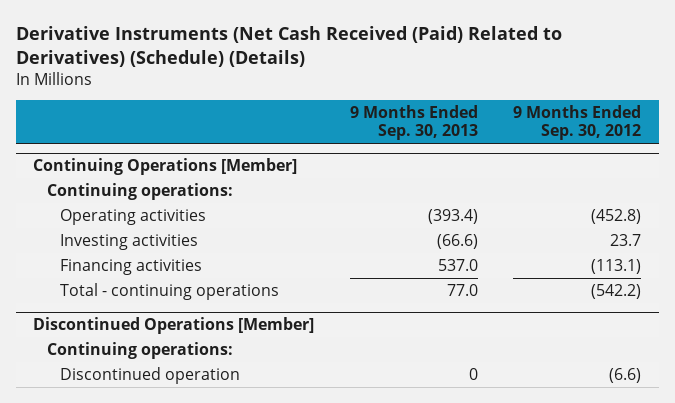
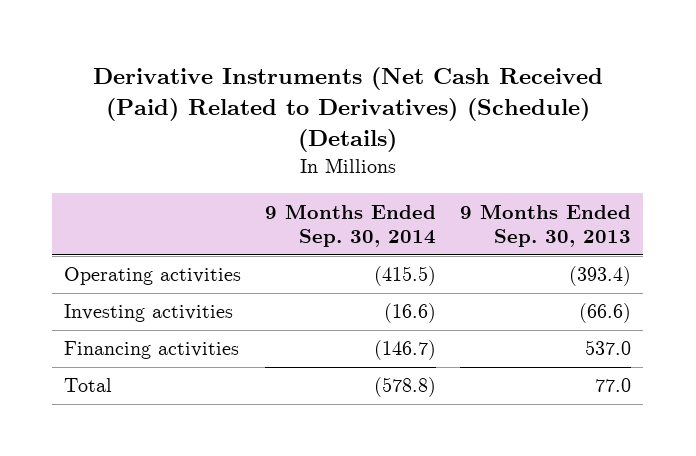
[513,104,642,141] 9 Months Ended Sep. 30, 2012 -> none
none -> [265,203,437,247] 9 Months Ended Sep. 30, 2014
[33,158,298,176] Continuing Operations [Member] -> none
[46,182,233,200] Continuing operations: -> none
[33,317,315,335] Discontinued Operations [Member] -> none
[46,341,233,359] Continuing operations: -> none
[59,366,240,384] Discontinued operation -> none
[59,282,279,300] Total - continuing operations -> [64,378,113,393] Total

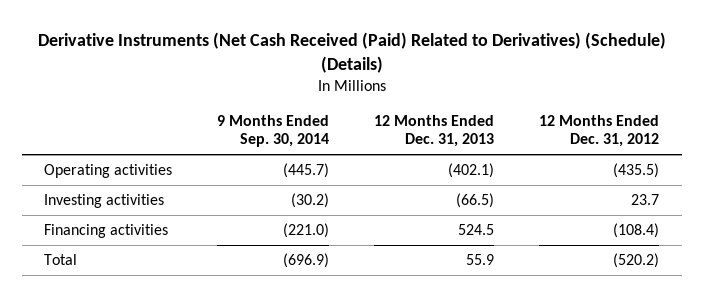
[460,203,632,247] 9 Months Ended Sep. 30, 2013 -> none
none -> [374,115,495,148] 12 Months Ended Dec. 31, 2013
none -> [539,115,660,148] 12 Months Ended Dec. 31, 2012
[374,266,437,287] (415.5) -> [283,162,330,178] (445.7)
[384,303,437,324] (16.6) -> [291,192,330,208] (30.2)
[374,340,437,361] (146.7) -> [283,222,330,238] (221.0)
[374,377,437,398] (578.8) -> [283,252,330,268] (696.9)

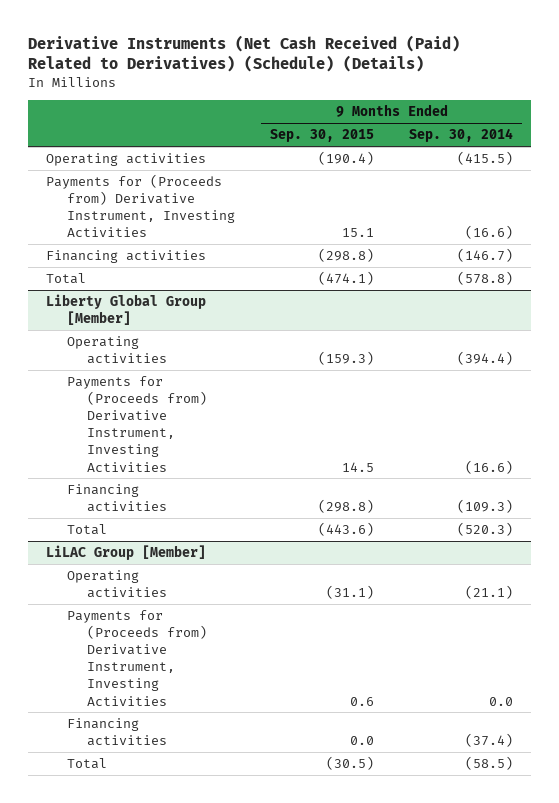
[374,115,495,148] 12 Months Ended Dec. 31, 2013 -> none
[539,115,660,148] 12 Months Ended Dec. 31, 2012 -> none
none -> [269,129,374,143] Sep. 30, 2015
[283,162,330,178] (445.7) -> [457,151,514,166] (415.5)
[44,193,165,208] Investing activities -> [45,174,235,238] Payments for (Proceeds from) Derivative Instrument, Investing Activities
[291,192,330,208] (30.2) -> [465,225,514,240] (16.6)
[283,222,330,238] (221.0) -> [457,248,514,263] (146.7)
[283,252,330,268] (696.9) -> [457,271,514,286] (578.8)
none -> [45,294,206,326] Liberty Global Group [Member]
none -> [66,336,168,365] Operating activities
none -> [66,376,208,472] Payments for (Proceeds from) Derivative Instrument, Investing Activities
none -> [66,484,168,513] Financing activities
none -> [66,524,107,536] Total
none -> [45,545,206,561] LiLAC Group [Member]
none -> [66,570,168,599] Operating activities
none -> [66,610,208,706] Payments for (Proceeds from) Derivative Instrument, Investing Activities
none -> [66,718,168,747] Financing activities
none -> [66,758,107,770] Total

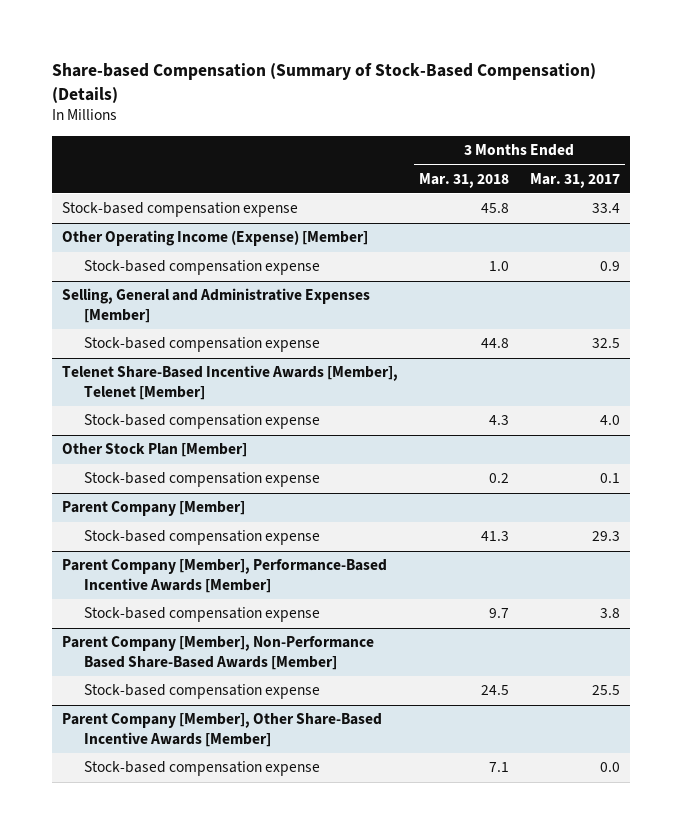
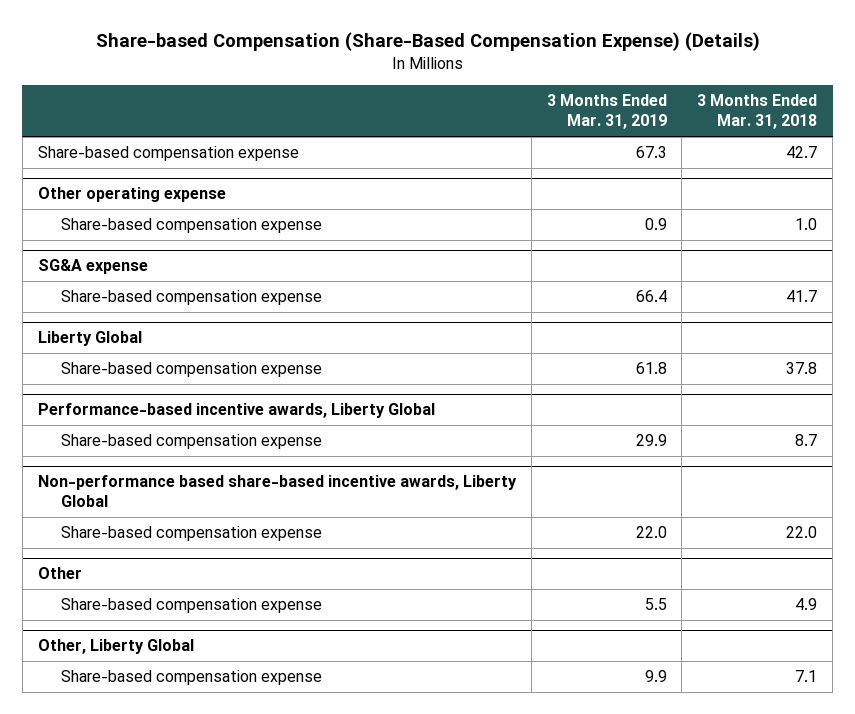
[51,62,596,103] Share-based Compensation (Summary of Stock-Based Compensation) (Details) -> [95,32,760,52] Share-based Compensation (Share-Based Compensation Expense) (Details)
[529,172,620,188] Mar. 31, 2017 -> none
none -> [546,94,667,130] 3 Months Ended Mar. 31, 2019
[62,365,399,400] Telenet Share-Based Incentive Awards [Member], Telenet [Member] -> none
[62,443,248,458] Other Stock Plan [Member] -> none
[62,501,246,517] Parent Company [Member] -> none
[62,559,388,593] Parent Company [Member], Performance-Based Incentive Awards [Member] -> none
[62,636,375,670] Parent Company [Member], Non-Performance Based Share-Based Awards [Member] -> none
[62,713,383,747] Parent Company [Member], Other Share-Based Incentive Awards [Member] -> none
[83,761,320,777] Stock-based compensation expense -> none
[62,202,299,218] Stock-based compensation expense -> [37,146,299,162] Share-based compensation expense
[480,203,509,214] 45.8 -> [786,146,818,159] 42.7
[62,230,369,247] Other Operating Income (Expense) [Member] -> [37,187,226,203] Other operating expense
[83,260,320,276] Stock-based compensation expense -> [61,218,323,234] Share-based compensation expense
[62,288,371,323] Selling, General and Administrative Expenses [Member] -> [37,259,148,275] SG&A expense
[83,337,320,353] Stock-based compensation expense -> [61,290,323,306] Share-based compensation expense
[480,338,509,349] 44.8 -> [786,290,818,303] 41.7
none -> [37,331,142,347] Liberty Global
[83,414,320,430] Stock-based compensation expense -> [61,362,323,378] Share-based compensation expense
[488,415,509,426] 4.3 -> [786,362,818,375] 37.8
none -> [37,403,435,419] Performance-based incentive awards, Liberty Global
[83,472,320,488] Stock-based compensation expense -> [61,434,323,450] Share-based compensation expense
[488,473,509,484] 0.2 -> [795,434,818,447] 8.7
none -> [37,475,517,508] Non-performance based share-based incentive awards, Liberty Global
[83,530,320,546] Stock-based compensation expense -> [61,526,323,542] Share-based compensation expense
[480,531,509,542] 41.3 -> [786,526,818,539] 22.0
none -> [37,567,82,580] Other
[83,607,320,623] Stock-based compensation expense -> [61,598,323,614] Share-based compensation expense
[488,608,509,619] 9.7 -> [795,598,818,611] 4.9
none -> [37,639,194,655] Other, Liberty Global
[83,684,320,700] Stock-based compensation expense -> [61,670,323,686] Share-based compensation expense
[480,685,509,696] 24.5 -> [795,670,818,683] 7.1

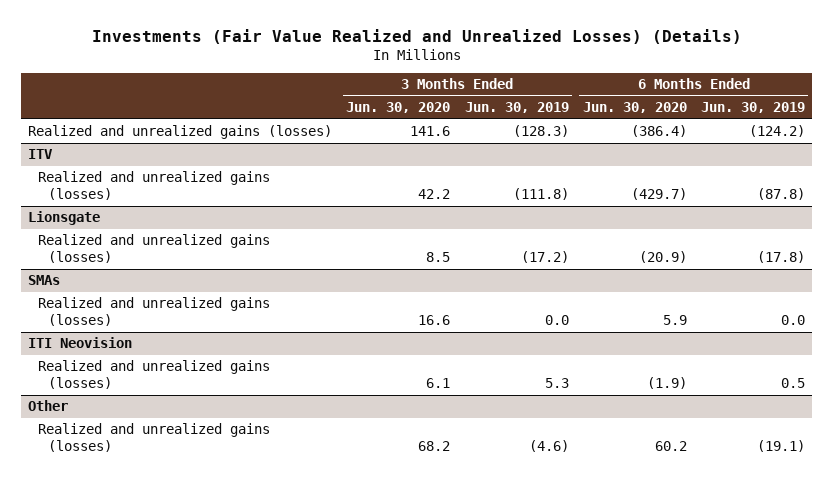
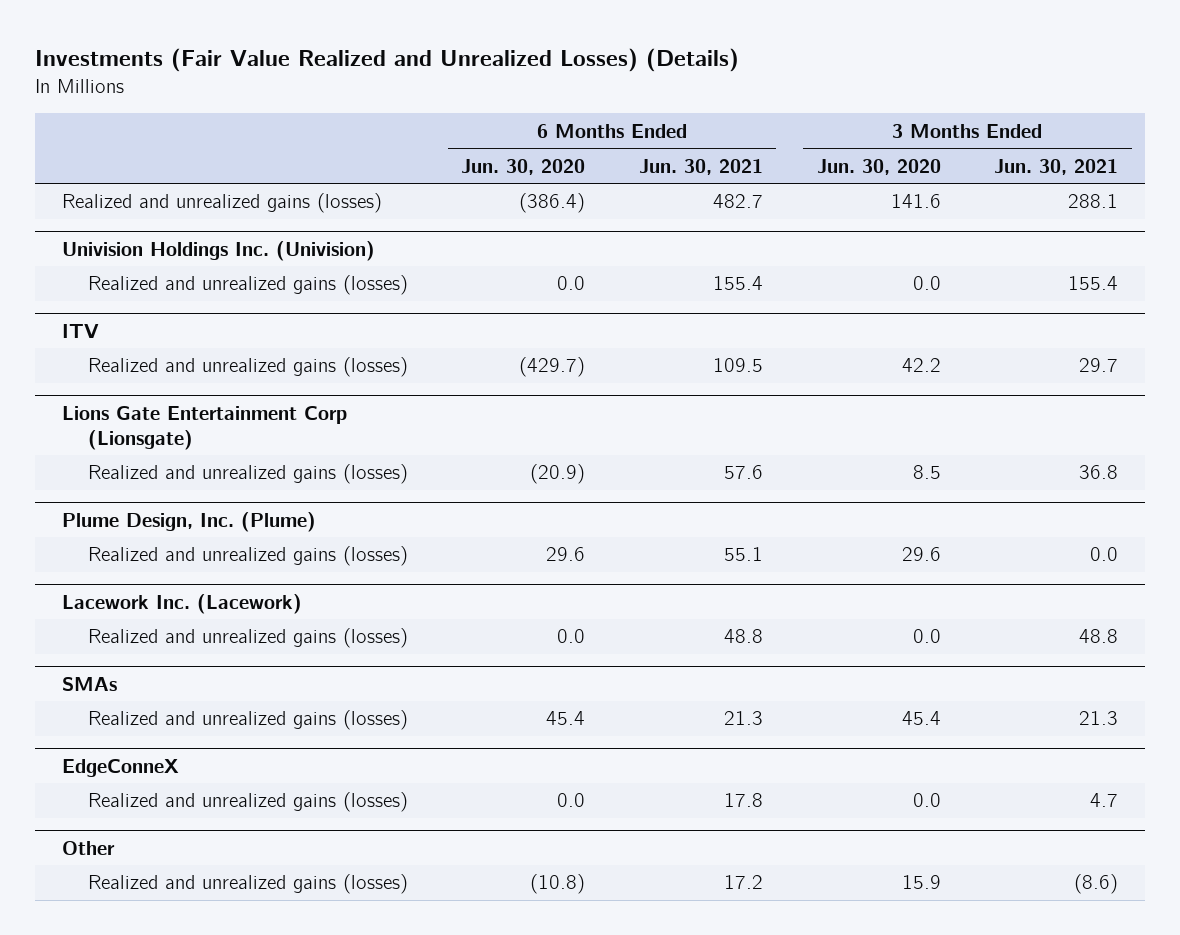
[464,102,569,114] Jun. 30, 2019 -> none
[700,102,805,114] Jun. 30, 2019 -> none
none -> [638,158,763,175] Jun. 30, 2021
none -> [994,158,1119,175] Jun. 30, 2021
none -> [62,240,376,261] Univision Holdings Inc. (Univision)
none -> [87,275,408,296] Realized and unrealized gains (losses)
[28,211,101,226] Lionsgate -> [62,405,348,450] Lions Gate Entertainment Corp (Lionsgate)
none -> [62,511,317,532] Plume Design, Inc. (Plume)
none -> [87,546,408,567] Realized and unrealized gains (losses)
none -> [62,593,303,614] Lacework Inc. (Lacework)
none -> [87,628,408,649] Realized and unrealized gains (losses)
[28,337,133,349] ITI Neovision -> none
[418,315,451,326] 16.6 -> [901,711,941,726] 45.4
[662,315,687,326] 5.9 -> [546,711,586,726] 45.4
none -> [62,758,180,777] EdgeConneX
[426,378,451,389] 6.1 -> [912,793,941,808] 0.0
[646,377,687,390] (1.9) -> [557,793,586,808] 0.0
[418,441,451,452] 68.2 -> [901,875,941,890] 15.9
[654,441,687,452] 60.2 -> [530,874,586,895] (10.8)

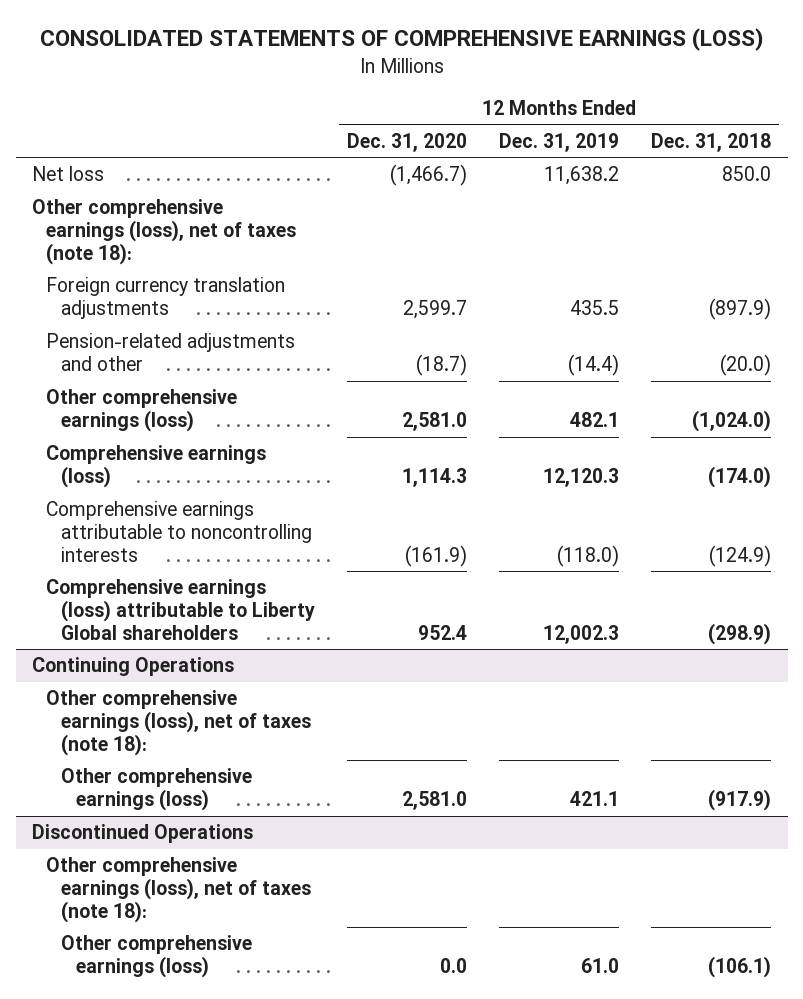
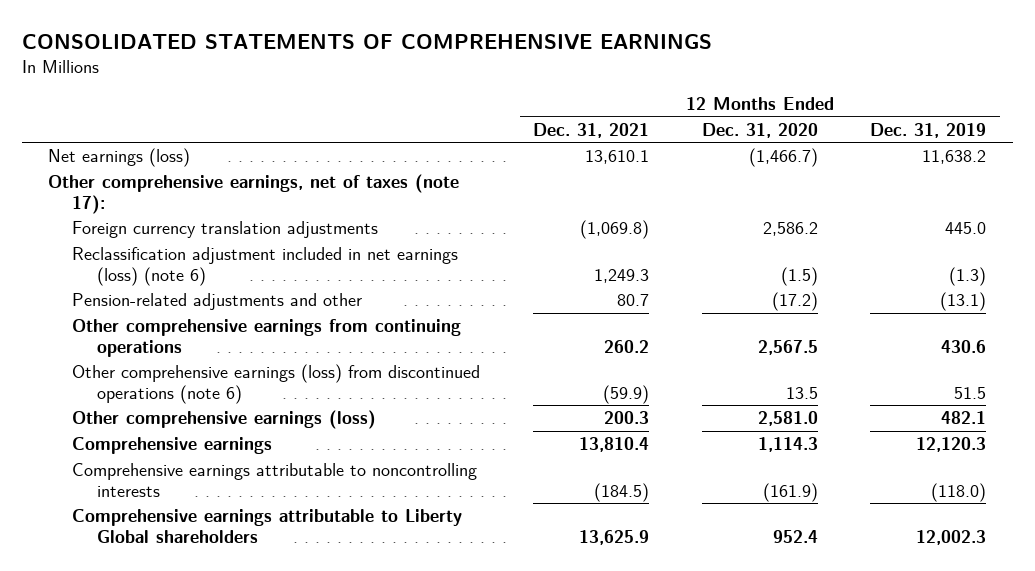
[39,28,764,52] CONSOLIDATED STATEMENTS OF COMPREHENSIVE EARNINGS (LOSS) -> [21,34,712,51] CONSOLIDATED STATEMENTS OF COMPREHENSIVE EARNINGS
[651,132,772,152] Dec. 31, 2018 -> none
none -> [533,122,650,138] Dec. 31, 2021
[31,166,104,182] Net loss -> [48,148,191,168] Net earnings (loss)
[31,199,297,265] Other comprehensive earnings (loss), net of taxes (note 18): -> [48,174,460,214] Other comprehensive earnings, net of taxes (note 17):
[403,300,468,320] 2,599.7 -> [762,222,818,237] 2,586.2
[570,300,620,316] 435.5 -> [945,222,987,235] 445.0
none -> [72,247,459,286] Reclassification adjustment included in net earnings (loss) (note 6)
[416,354,468,377] (18.7) -> [771,292,818,312] (17.2)
[568,354,620,377] (14.4) -> [940,292,987,312] (13.1)
none -> [72,319,462,357] Other comprehensive earnings from continuing operations
none -> [72,364,481,404] Other comprehensive earnings (loss) from discontinued operations (note 6)
[46,445,267,489] Comprehensive earnings (loss) -> [72,437,273,455] Comprehensive earnings
[31,657,234,677] Continuing Operations -> none
[46,690,312,756] Other comprehensive earnings (loss), net of taxes (note 18): -> none
[61,768,253,812] Other comprehensive earnings (loss) -> none
[31,824,253,844] Discontinued Operations -> none
[46,857,312,923] Other comprehensive earnings (loss), net of taxes (note 18): -> none
[61,935,253,979] Other comprehensive earnings (loss) -> none
[46,579,316,640] Comprehensive earnings (loss) attributable to Liberty Global shareholders -> [72,509,463,543] Comprehensive earnings attributable to Liberty Global shareholders

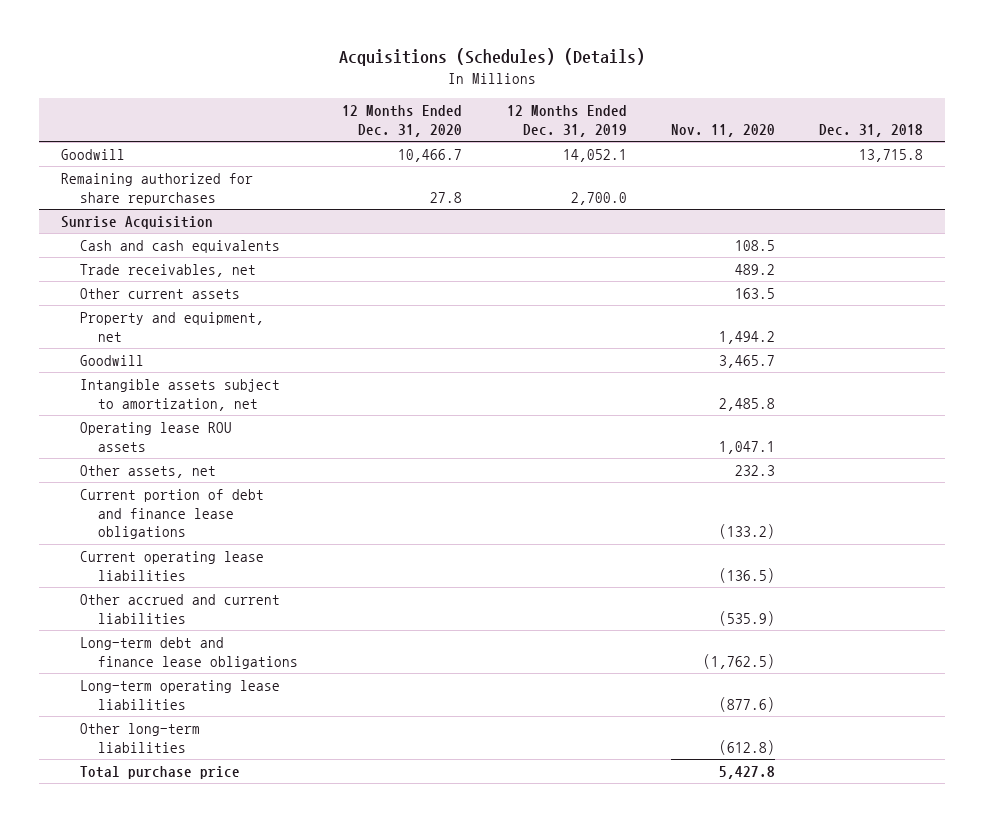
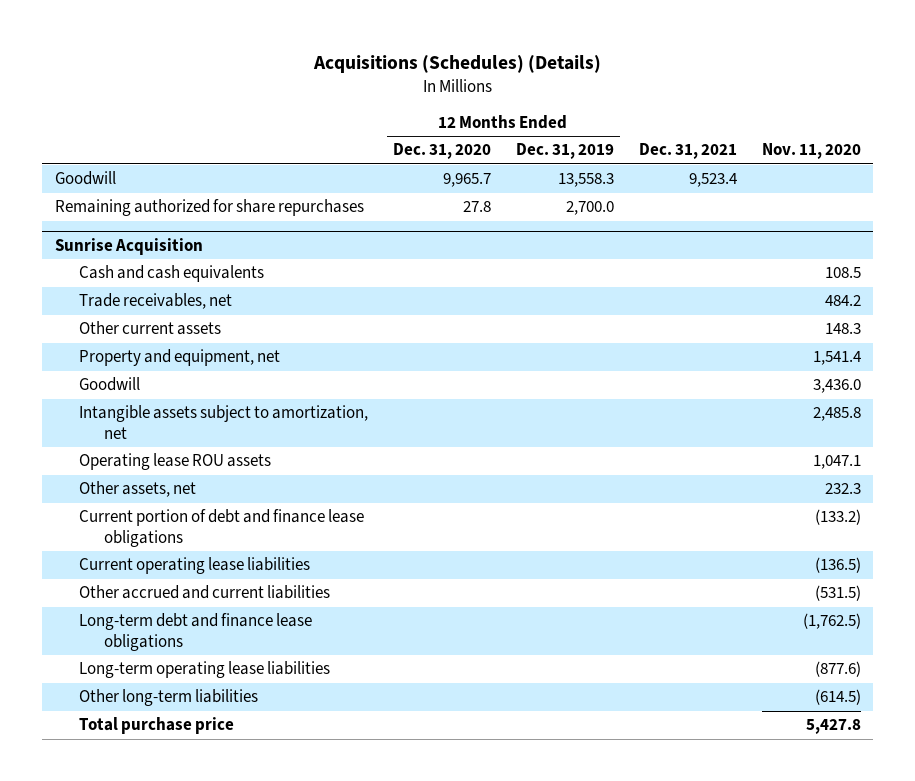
[818,123,923,137] Dec. 31, 2018 -> none
none -> [638,143,737,160] Dec. 31, 2021
[398,148,463,162] 10,466.7 -> [442,173,491,188] 9,965.7
[562,148,627,162] 14,052.1 -> [557,173,614,188] 13,558.3
[734,263,775,275] 489.2 -> [824,295,861,307] 484.2
[734,287,775,299] 163.5 -> [824,323,861,335] 148.3
[718,330,775,344] 1,494.2 -> [812,351,861,366] 1,541.4
[718,354,775,368] 3,465.7 -> [812,379,861,394] 3,436.0
[718,610,775,626] (535.9) -> [814,585,861,602] (531.5)
[718,739,775,755] (612.8) -> [814,689,861,706] (614.5)

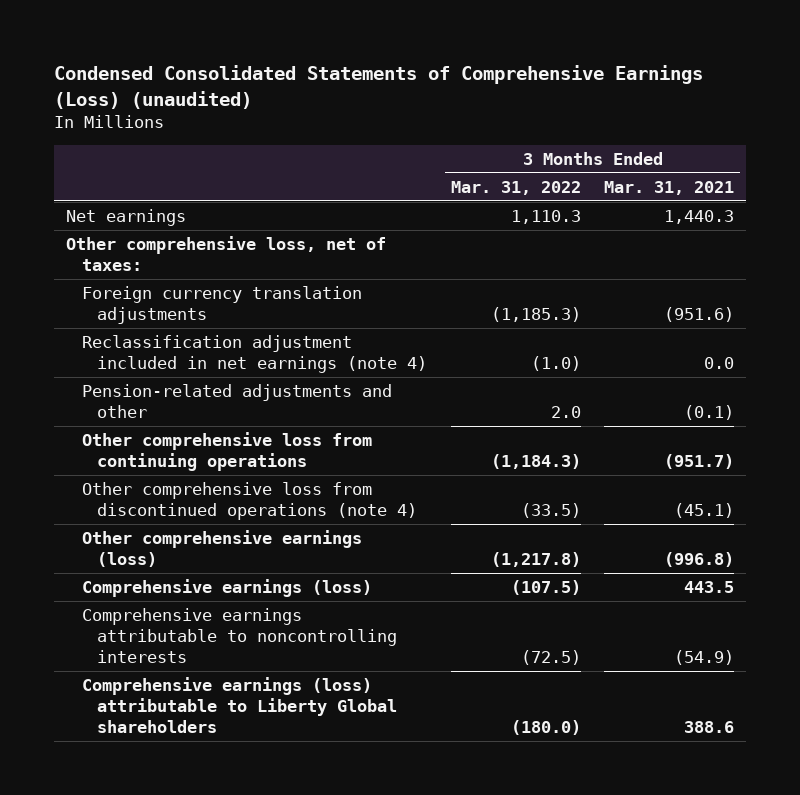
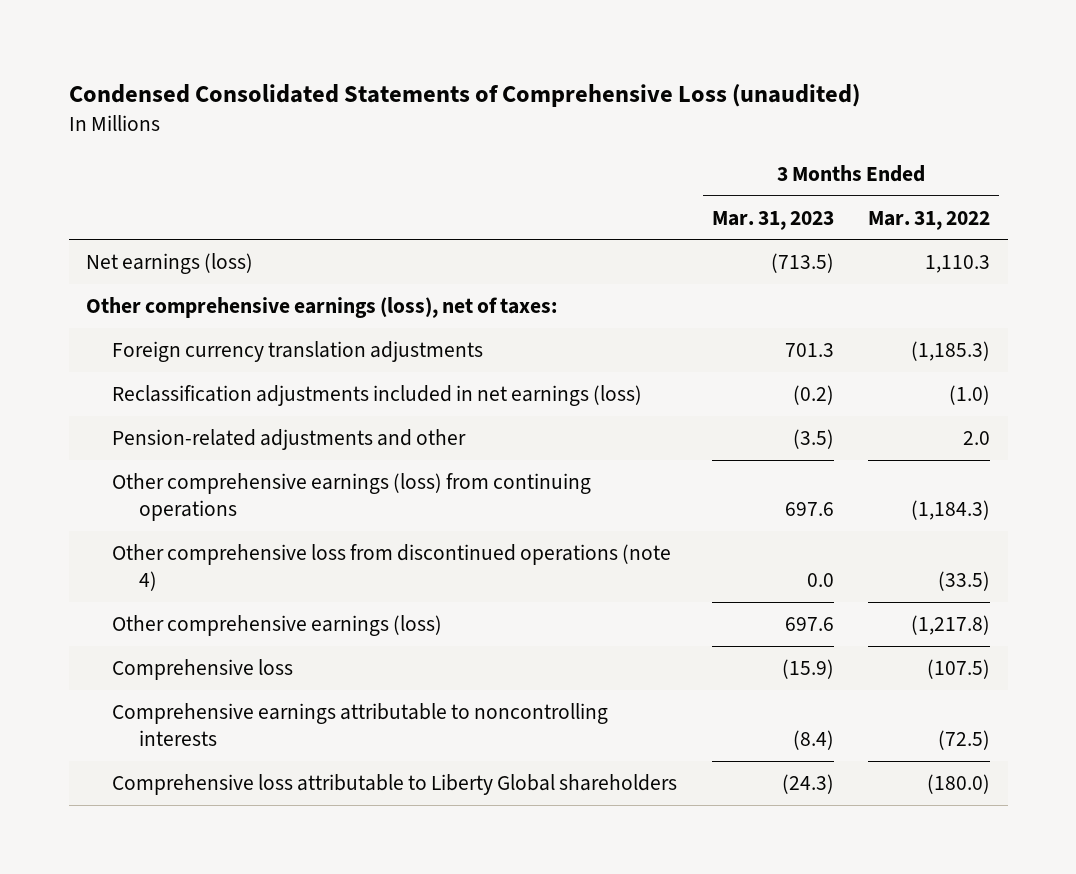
[54,65,704,109] Condensed Consolidated Statements of Comprehensive Earnings (Loss) (unaudited) -> [68,83,860,107] Condensed Consolidated Statements of Comprehensive Loss (unaudited)
[604,181,735,196] Mar. 31, 2021 -> none
none -> [711,210,834,230] Mar. 31, 2023
[66,209,187,227] Net earnings -> [85,252,253,274] Net earnings (loss)
[66,236,387,272] Other comprehensive loss, net of taxes: -> [85,296,557,318] Other comprehensive earnings (loss), net of taxes:
[81,335,428,374] Reclassification adjustment included in net earnings (note 4) -> [112,384,643,406] Reclassification adjustments included in net earnings (loss)
[81,432,372,472] Other comprehensive loss from continuing operations -> [112,472,592,522] Other comprehensive earnings (loss) from continuing operations
[81,579,372,598] Comprehensive earnings (loss) -> [112,658,294,680] Comprehensive loss
[81,677,398,734] Comprehensive earnings (loss) attributable to Liberty Global shareholders -> [112,773,678,795] Comprehensive loss attributable to Liberty Global shareholders

